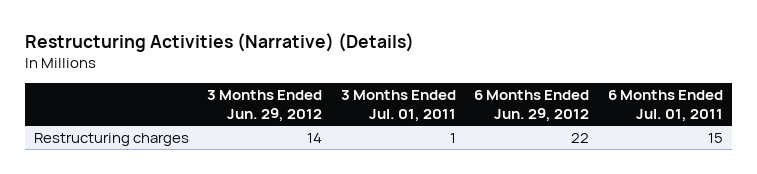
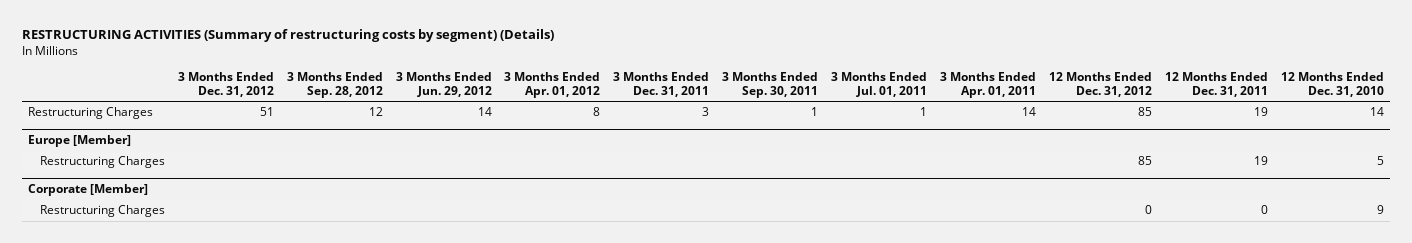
[24,32,414,52] Restructuring Activities (Narrative) (Details) -> [21,29,554,43] RESTRUCTURING ACTIVITIES (Summary of restructuring costs by segment) (Details)
[474,90,590,123] 6 Months Ended Jun. 29, 2012 -> none
[607,90,723,123] 6 Months Ended Jul. 01, 2011 -> none
none -> [177,71,274,97] 3 Months Ended Dec. 31, 2012
none -> [286,71,383,98] 3 Months Ended Sep. 28, 2012
none -> [504,71,601,98] 3 Months Ended Apr. 01, 2012
none -> [613,71,710,97] 3 Months Ended Dec. 31, 2011
none -> [722,71,819,98] 3 Months Ended Sep. 30, 2011
none -> [939,71,1036,98] 3 Months Ended Apr. 01, 2011
none -> [1048,71,1152,97] 12 Months Ended Dec. 31, 2012
none -> [1164,71,1268,97] 12 Months Ended Dec. 31, 2011
none -> [1280,71,1384,97] 12 Months Ended Dec. 31, 2010
[33,133,189,147] Restructuring charges -> [28,107,154,120] Restructuring Charges
none -> [28,135,132,148] Europe [Member]
none -> [39,156,165,169] Restructuring Charges
none -> [28,184,149,197] Corporate [Member]
none -> [39,205,165,218] Restructuring Charges

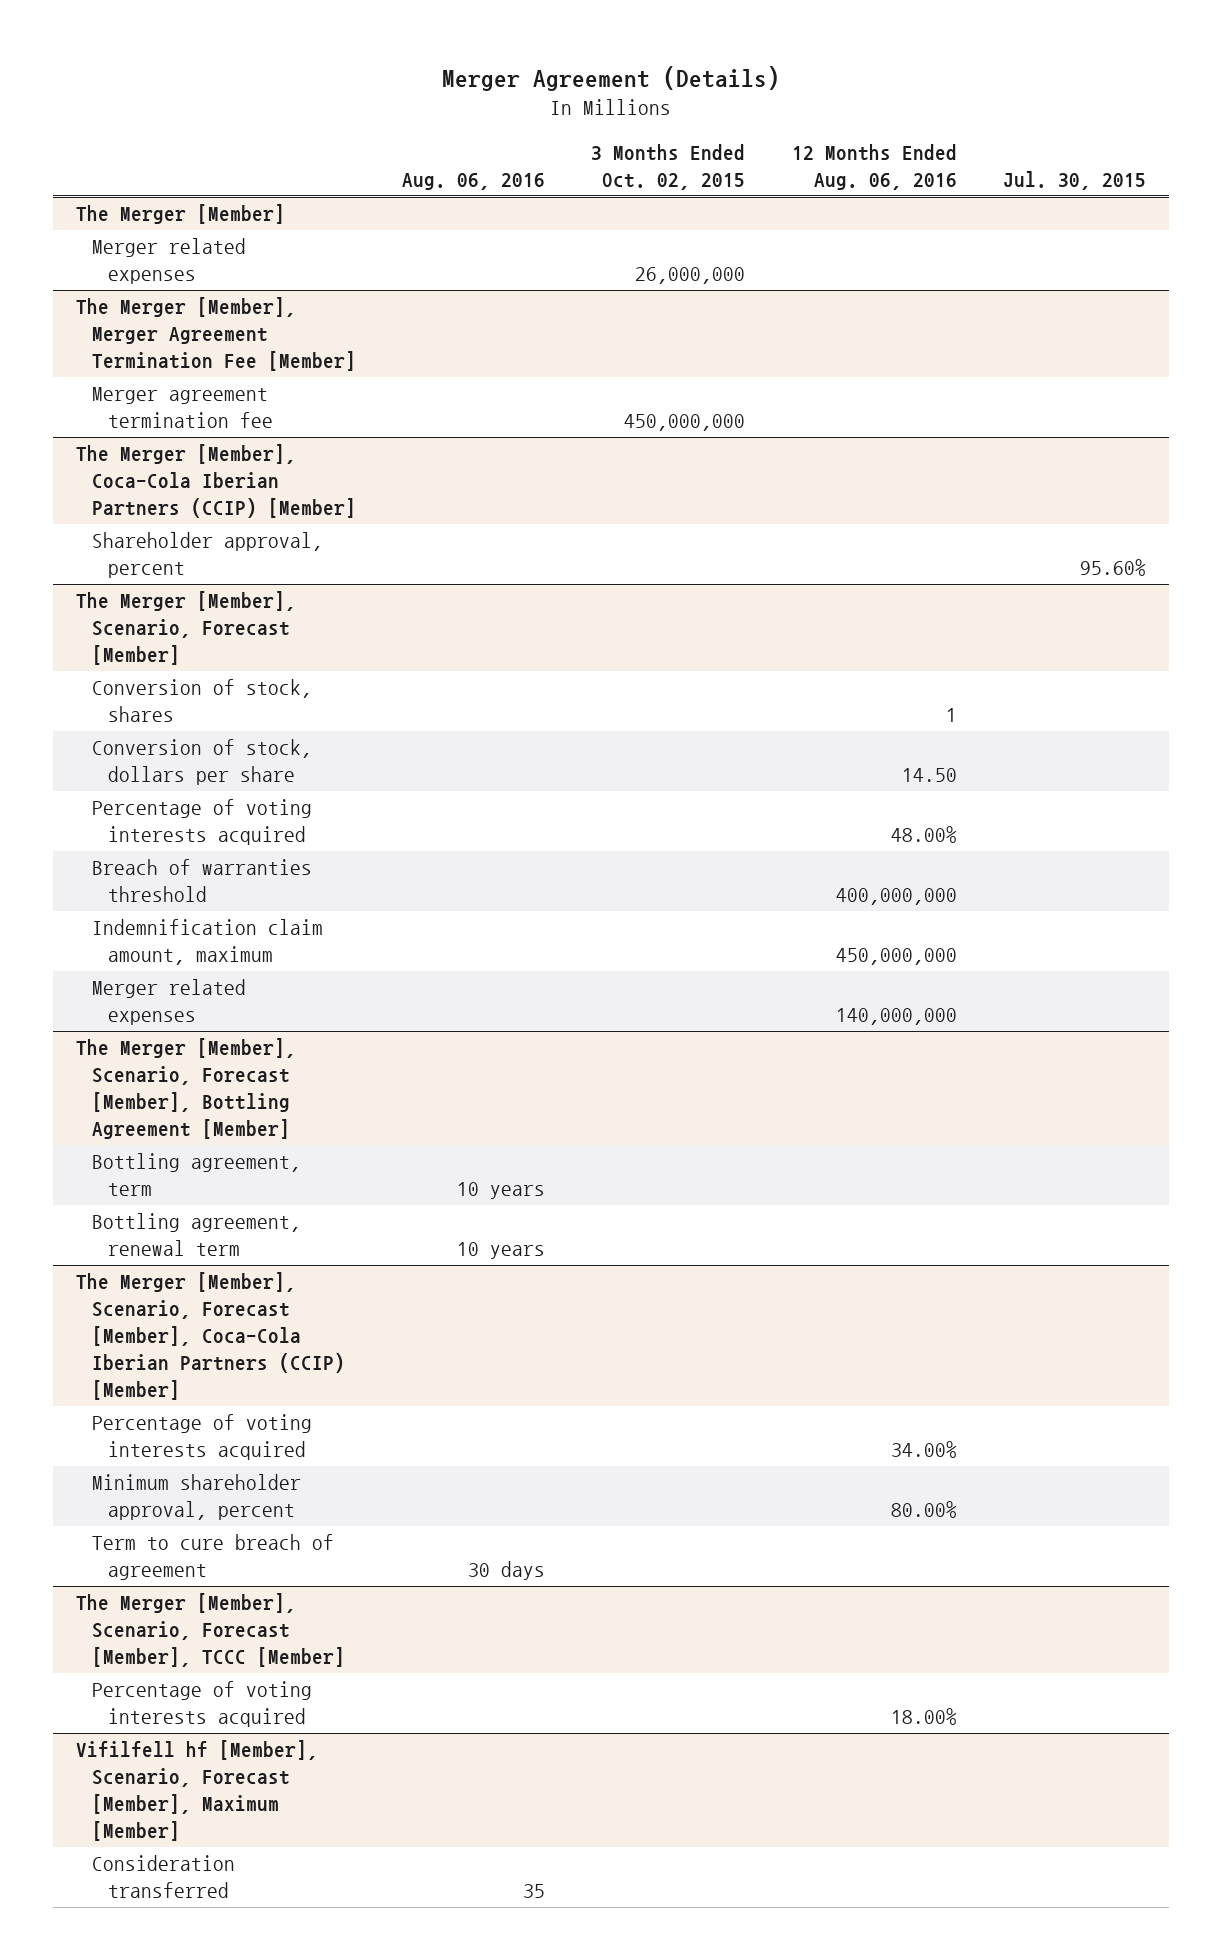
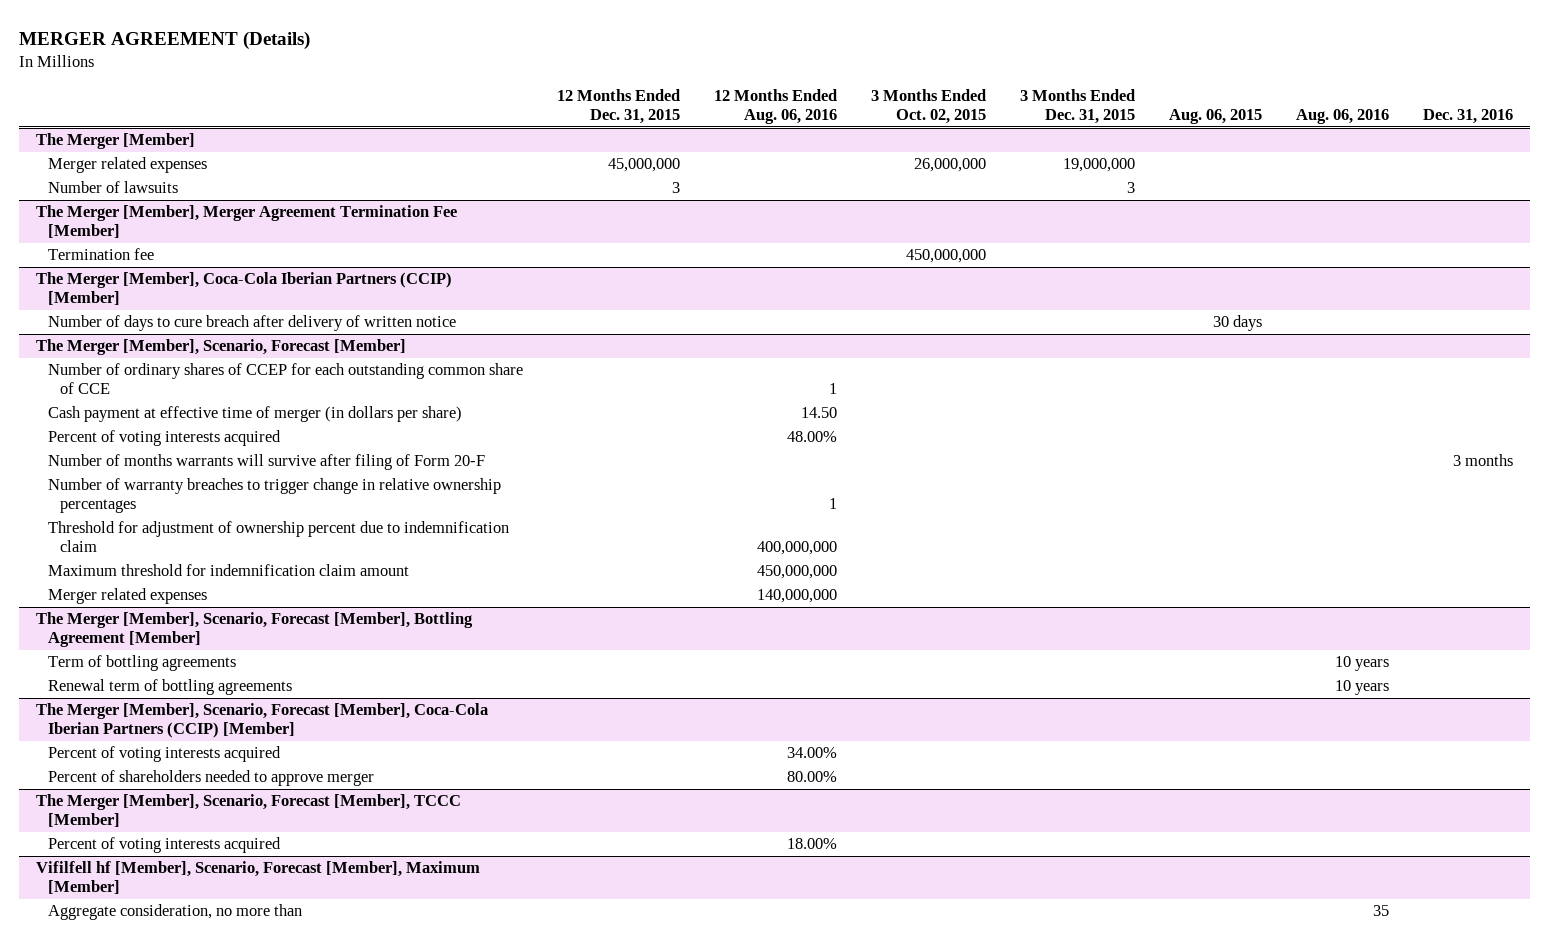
[441,65,780,91] Merger Agreement (Details) -> [19,30,311,50] MERGER AGREEMENT (Details)
[1002,170,1146,190] Jul. 30, 2015 -> none
none -> [557,88,681,124] 12 Months Ended Dec. 31, 2015
none -> [1020,88,1136,124] 3 Months Ended Dec. 31, 2015
none -> [1169,108,1263,124] Aug. 06, 2015
none -> [1423,108,1514,124] Dec. 31, 2016
none -> [48,181,179,194] Number of lawsuits
[91,387,274,429] Merger agreement termination fee -> [48,248,155,261] Termination fee
[91,532,323,579] Shareholder approval, percent -> none
none -> [48,315,457,332] Number of days to cure breach after delivery of written notice
[91,679,312,723] Conversion of stock, shares -> [48,363,524,395] Number of ordinary shares of CCEP for each outstanding common share of CCE
[91,739,312,786] Conversion of stock, dollars per share -> [48,406,463,423] Cash payment at effective time of merger (in dollars per share)
[91,799,312,846] Percentage of voting interests acquired -> [48,430,282,447] Percent of voting interests acquired
none -> [48,454,486,471] Number of months warrants will survive after filing of Form 20-F
none -> [48,478,502,514] Number of warranty breaches to trigger change in relative ownership percentages
[91,859,312,903] Breach of warranties threshold -> [48,521,510,553] Threshold for adjustment of ownership percent due to indemnification claim
[91,919,323,966] Indemnification claim amount, maximum -> [48,564,410,577] Maximum threshold for indemnification claim amount
[91,1153,301,1197] Bottling agreement, term -> [48,655,237,672] Term of bottling agreements
[91,1213,301,1257] Bottling agreement, renewal term -> [48,679,293,696] Renewal term of bottling agreements
[91,1534,334,1581] Term to cure breach of agreement -> none
[91,1414,312,1461] Percentage of voting interests acquired -> [48,746,282,763] Percent of voting interests acquired
[91,1474,301,1521] Minimum shareholder approval, percent -> [48,770,375,787] Percent of shareholders needed to approve merger
[91,1681,312,1728] Percentage of voting interests acquired -> [48,837,282,854] Percent of voting interests acquired
[91,1855,235,1899] Consideration transferred -> [48,904,303,921] Aggregate consideration, no more than

